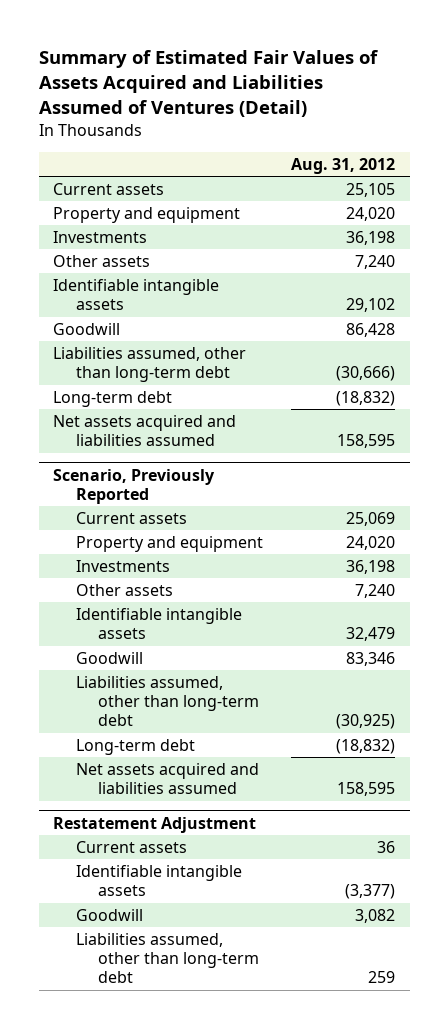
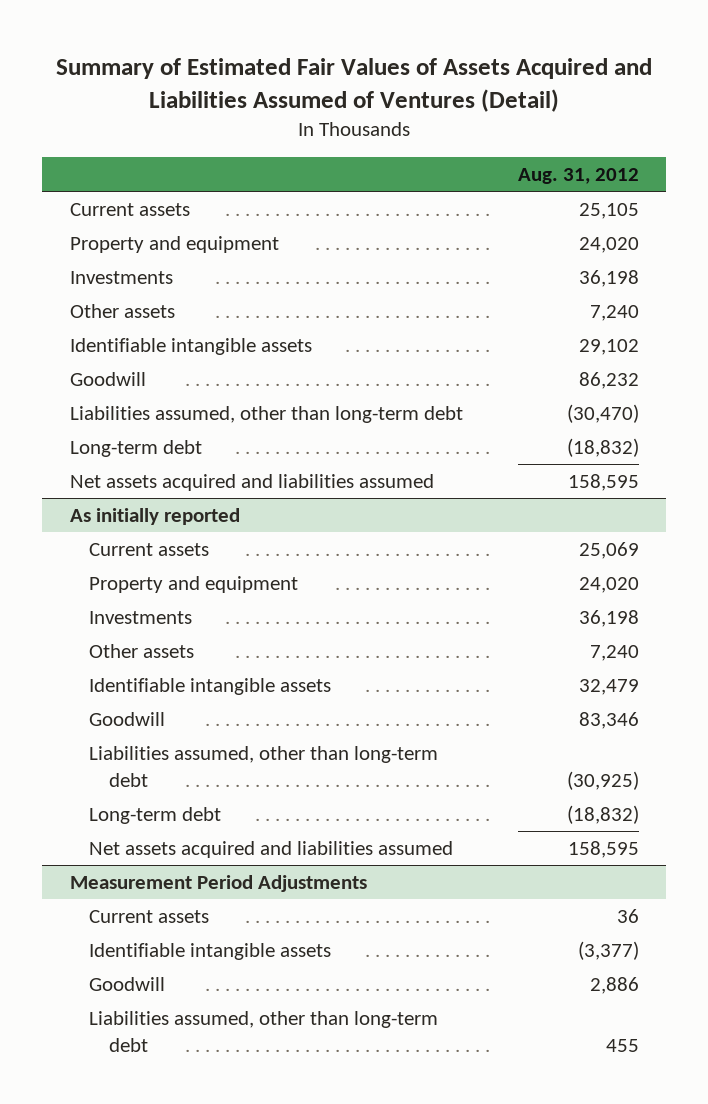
[346,323,396,338] 86,428 -> [578,371,639,389] 86,232
[336,366,396,382] (30,666) -> [566,403,639,423] (30,470)
[53,468,216,504] Scenario, Previously Reported -> none
none -> [69,507,240,525] As initially reported
[53,816,257,833] Restatement Adjustment -> none
none -> [69,874,367,892] Measurement Period Adjustments
[355,909,396,924] 3,082 -> [589,976,639,994] 2,886
[368,971,396,984] 259 -> [605,1038,639,1052] 455

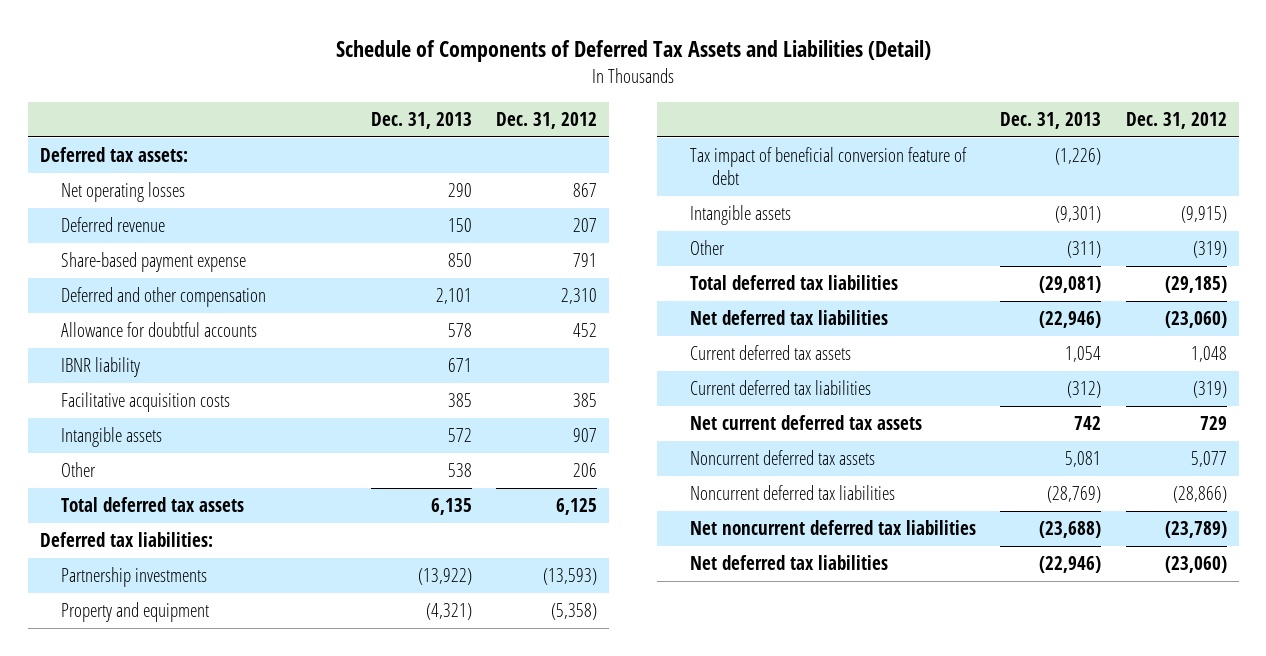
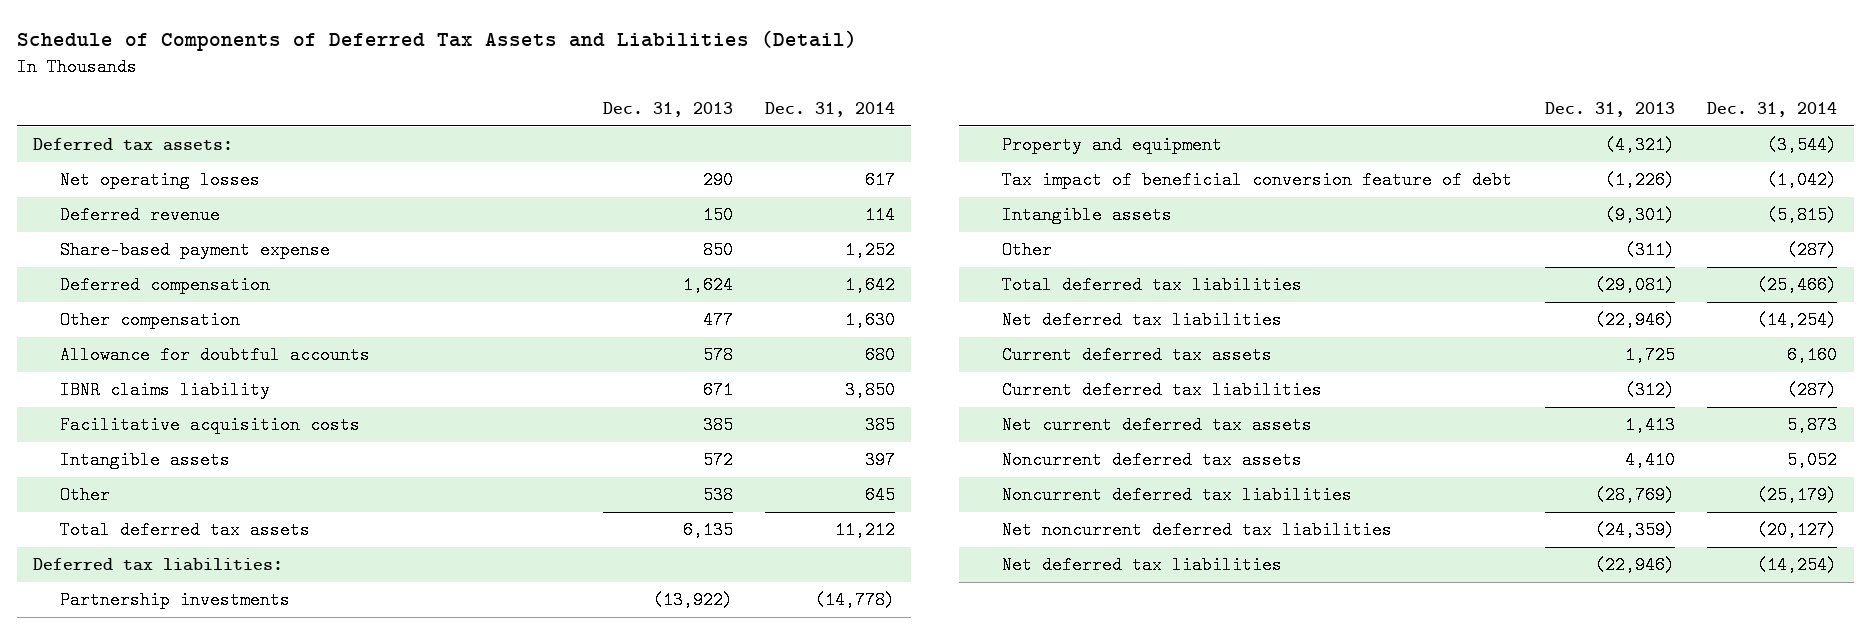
[496,112,598,130] Dec. 31, 2012 -> none
none -> [765,101,896,117] Dec. 31, 2014
none -> [60,276,271,295] Deferred compensation
[61,287,267,308] Deferred and other compensation -> [60,311,241,330] Other compensation
[436,288,473,305] 2,101 -> [702,311,733,330] 477
[61,357,141,378] IBNR liability -> [60,381,271,400] IBNR claims liability
[1065,346,1102,363] 1,054 -> [1624,346,1675,365] 1,725
[1074,416,1102,431] 742 -> [1624,416,1675,435] 1,413
[1065,451,1102,468] 5,081 -> [1624,451,1675,470] 4,410
[1039,521,1102,539] (23,688) -> [1594,521,1675,540] (24,359)

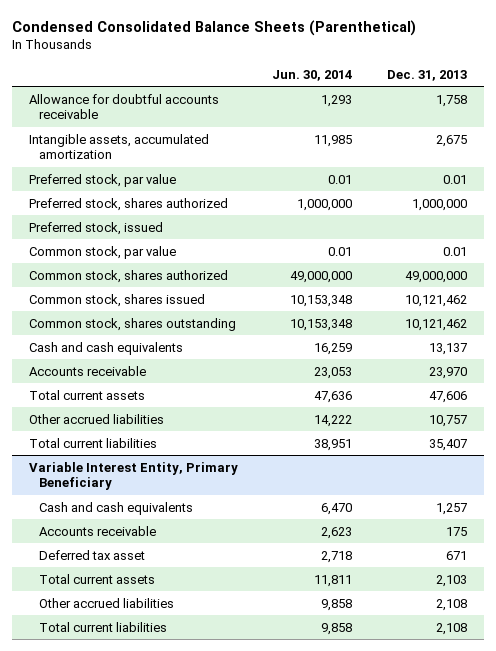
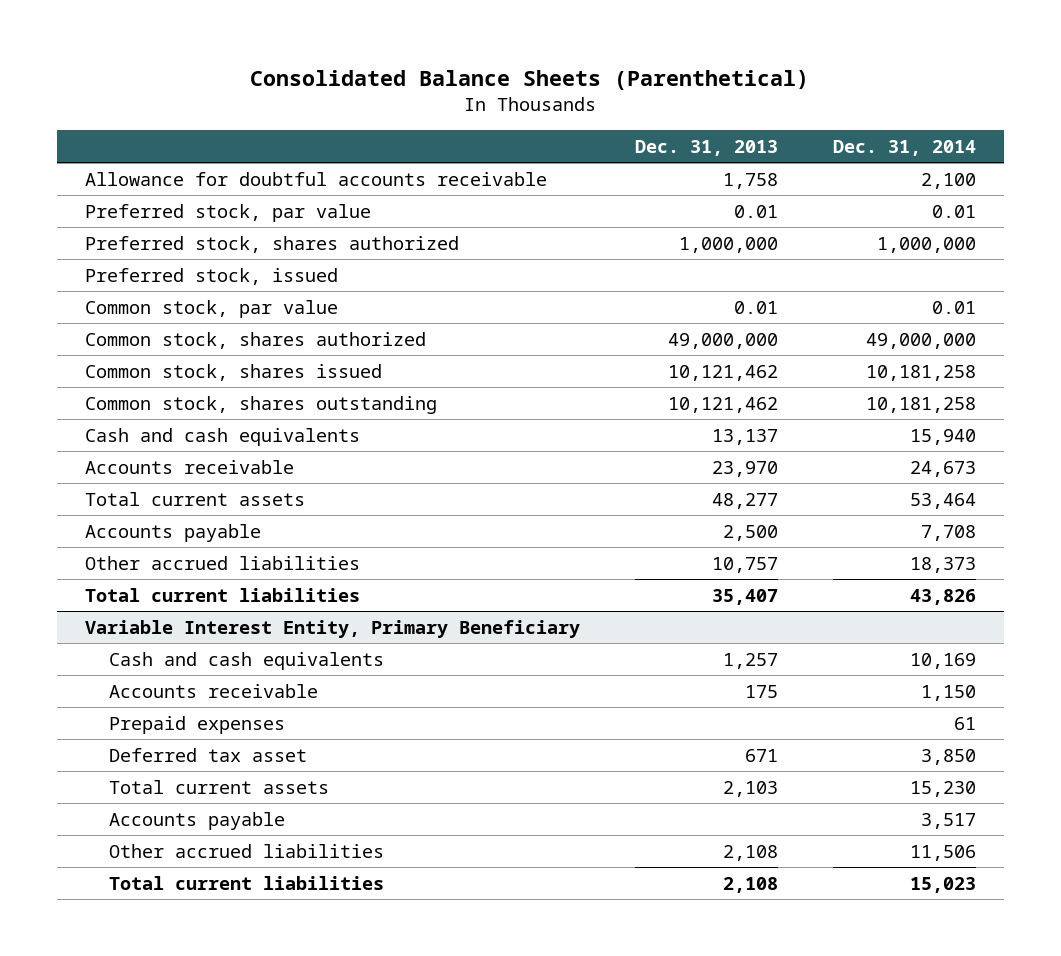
[12,19,417,36] Condensed Consolidated Balance Sheets (Parenthetical) -> [250,70,810,91] Consolidated Balance Sheets (Parenthetical)
[272,69,353,81] Jun. 30, 2014 -> none
none -> [833,139,977,156] Dec. 31, 2014
[29,133,210,160] Intangible assets, accumulated amortization -> none
[428,390,467,403] 47,606 -> [711,492,778,509] 48,277
none -> [84,523,261,542] Accounts payable
none -> [108,715,285,734] Prepaid expenses
none -> [108,811,285,830] Accounts payable

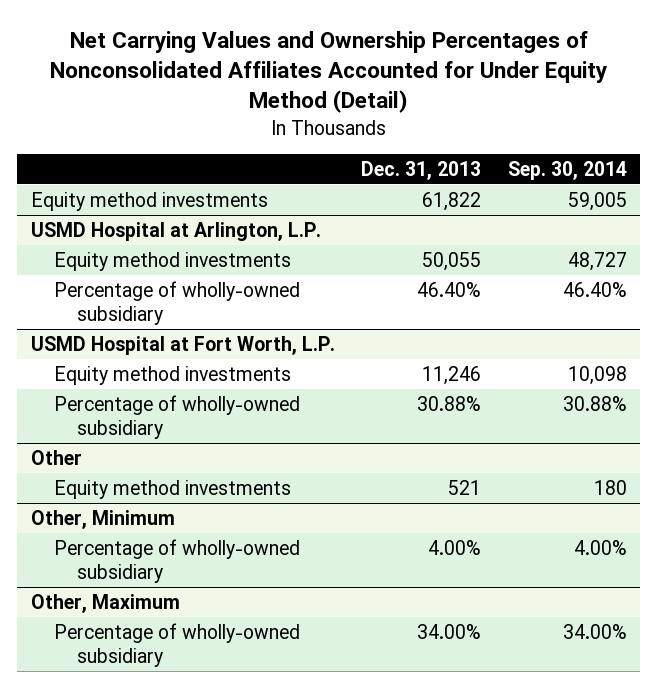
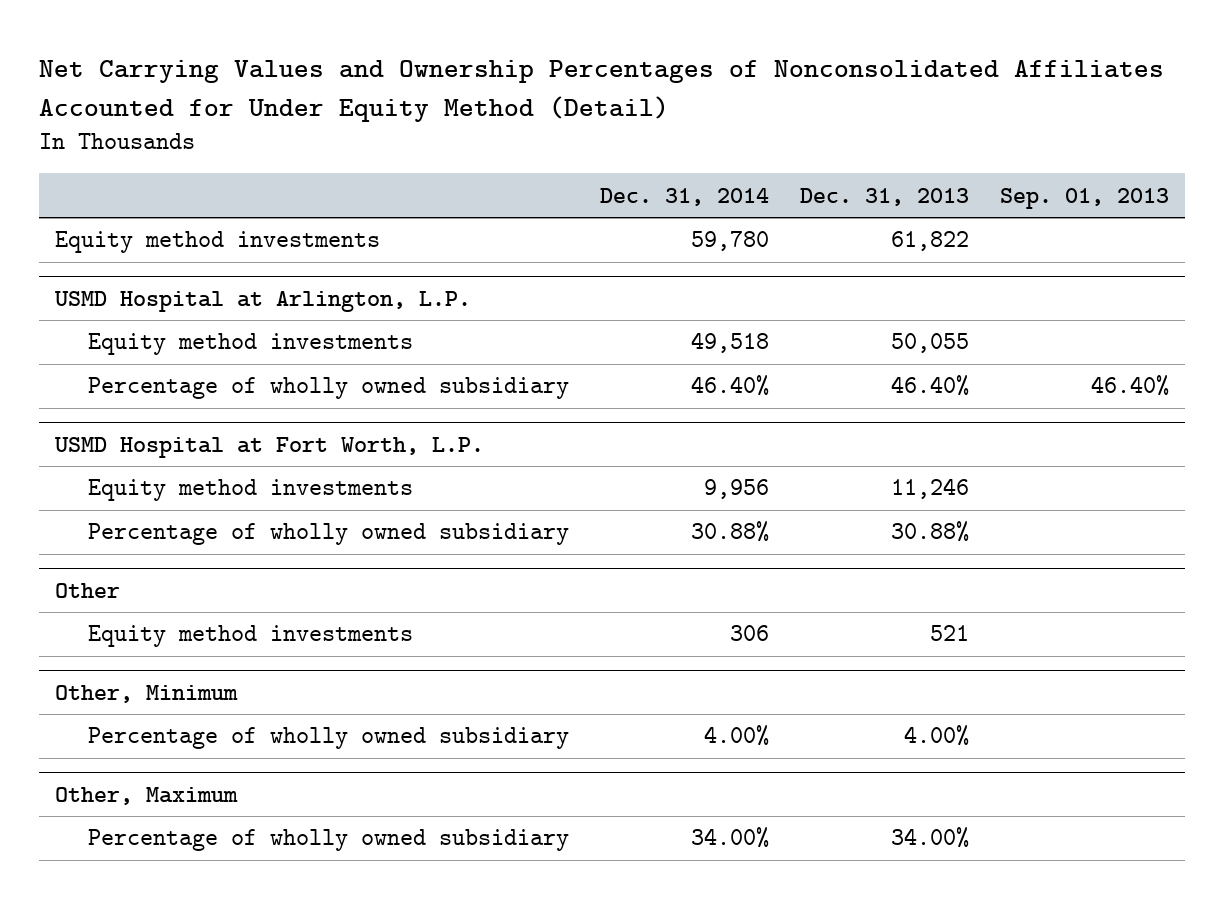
[507,161,627,181] Sep. 30, 2014 -> none
none -> [599,187,769,206] Dec. 31, 2014
none -> [1000,187,1170,209] Sep. 01, 2013
[53,280,300,325] Percentage of wholly-owned subsidiary -> [87,377,569,400] Percentage of wholly owned subsidiary
[53,394,300,439] Percentage of wholly-owned subsidiary -> [87,523,569,546] Percentage of wholly owned subsidiary
[53,538,300,583] Percentage of wholly-owned subsidiary -> [87,727,569,750] Percentage of wholly owned subsidiary
[53,622,300,667] Percentage of wholly-owned subsidiary -> [87,829,569,852] Percentage of wholly owned subsidiary

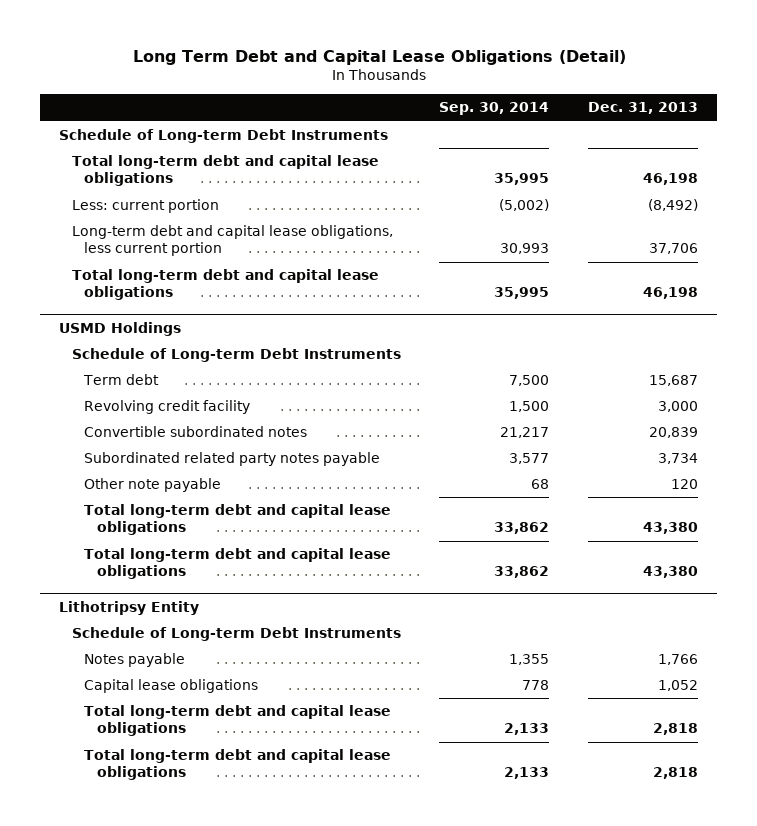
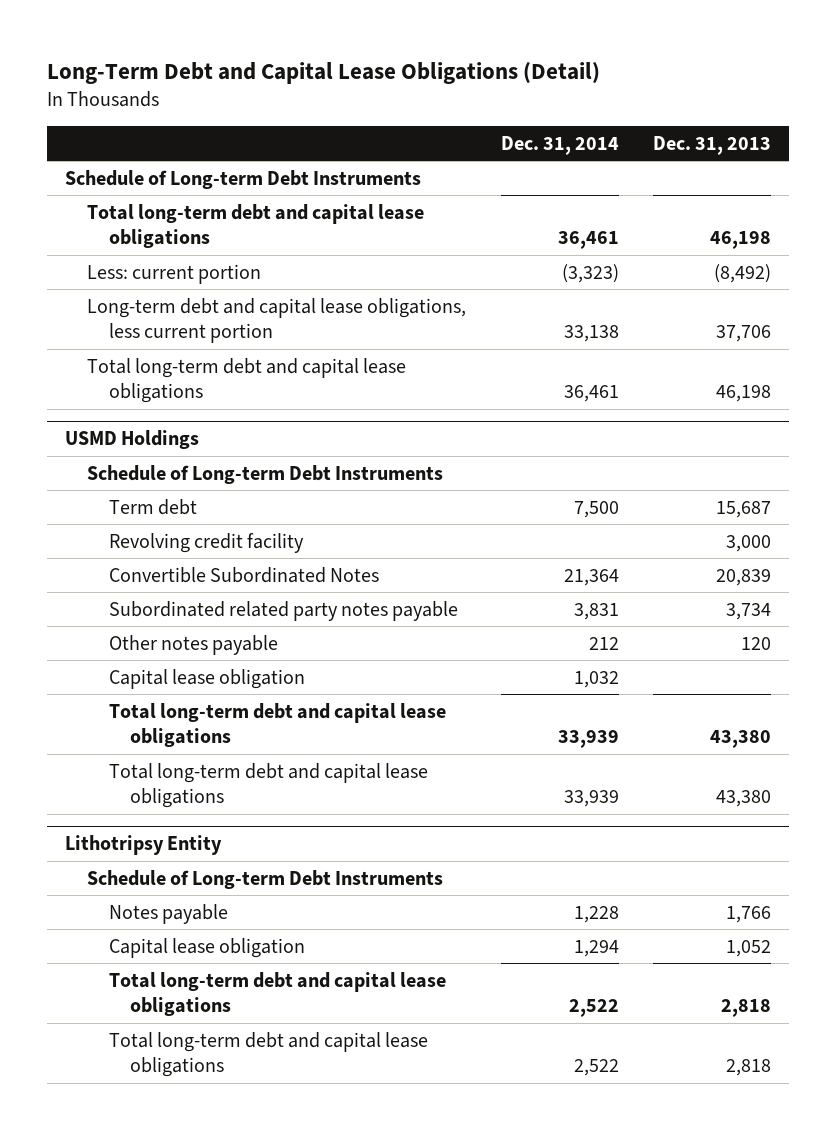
[132,49,626,65] Long Term Debt and Capital Lease Obligations (Detail) -> [47,61,601,84] Long-Term Debt and Capital Lease Obligations (Detail)
[439,102,550,116] Sep. 30, 2014 -> none
none -> [500,135,619,155] Dec. 31, 2014
[84,426,308,438] Convertible subordinated notes -> [108,566,379,583] Convertible Subordinated Notes
[84,478,222,493] Other note payable -> [108,634,278,655] Other notes payable
none -> [108,668,305,689] Capital lease obligation
[84,679,259,694] Capital lease obligations -> [108,937,305,958] Capital lease obligation

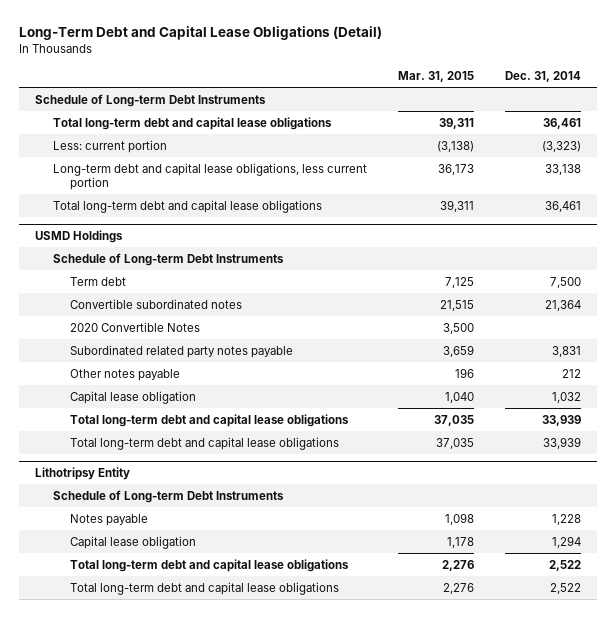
[653,135,772,155] Dec. 31, 2013 -> none
none -> [397,71,474,83] Mar. 31, 2015
[108,532,304,553] Revolving credit facility -> none
[108,566,379,583] Convertible Subordinated Notes -> [70,298,243,309] Convertible subordinated notes
none -> [70,321,201,332] 2020 Convertible Notes

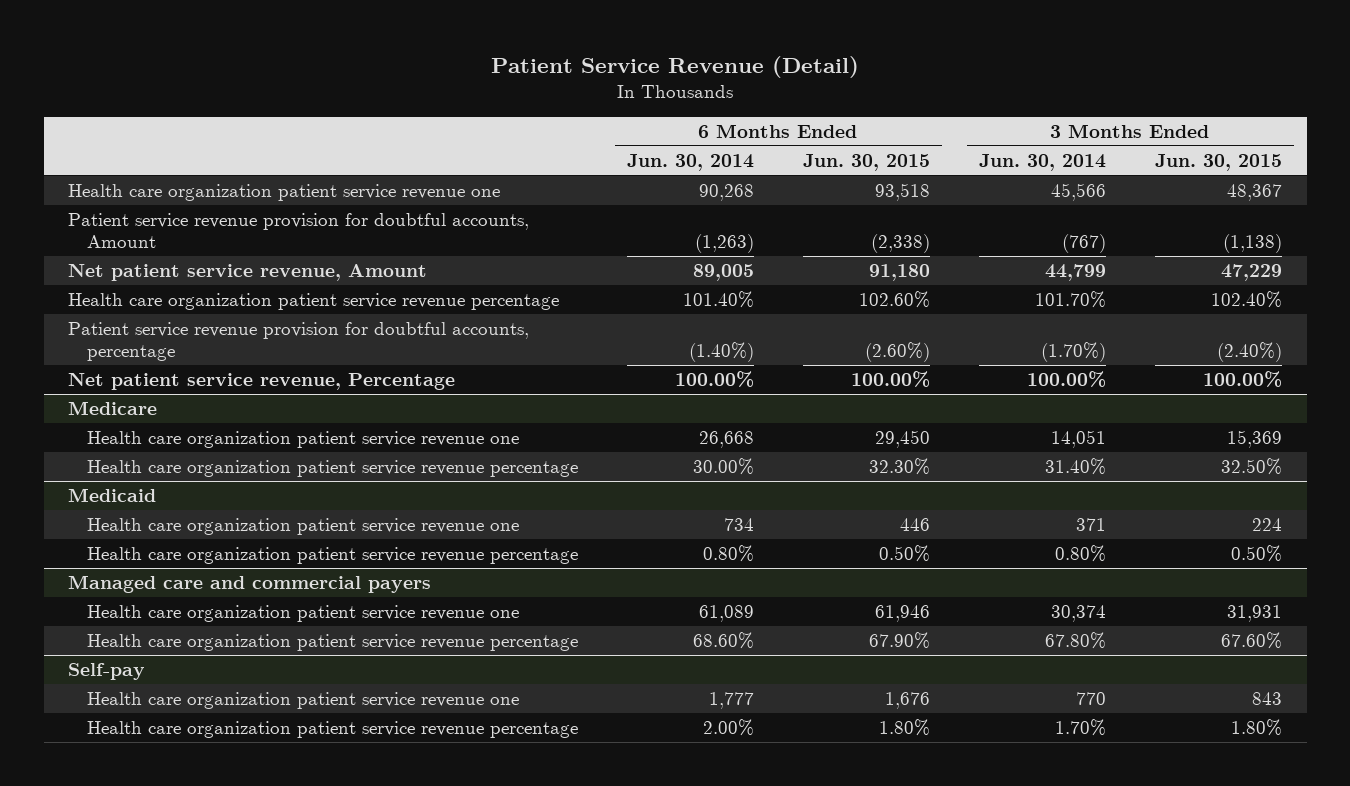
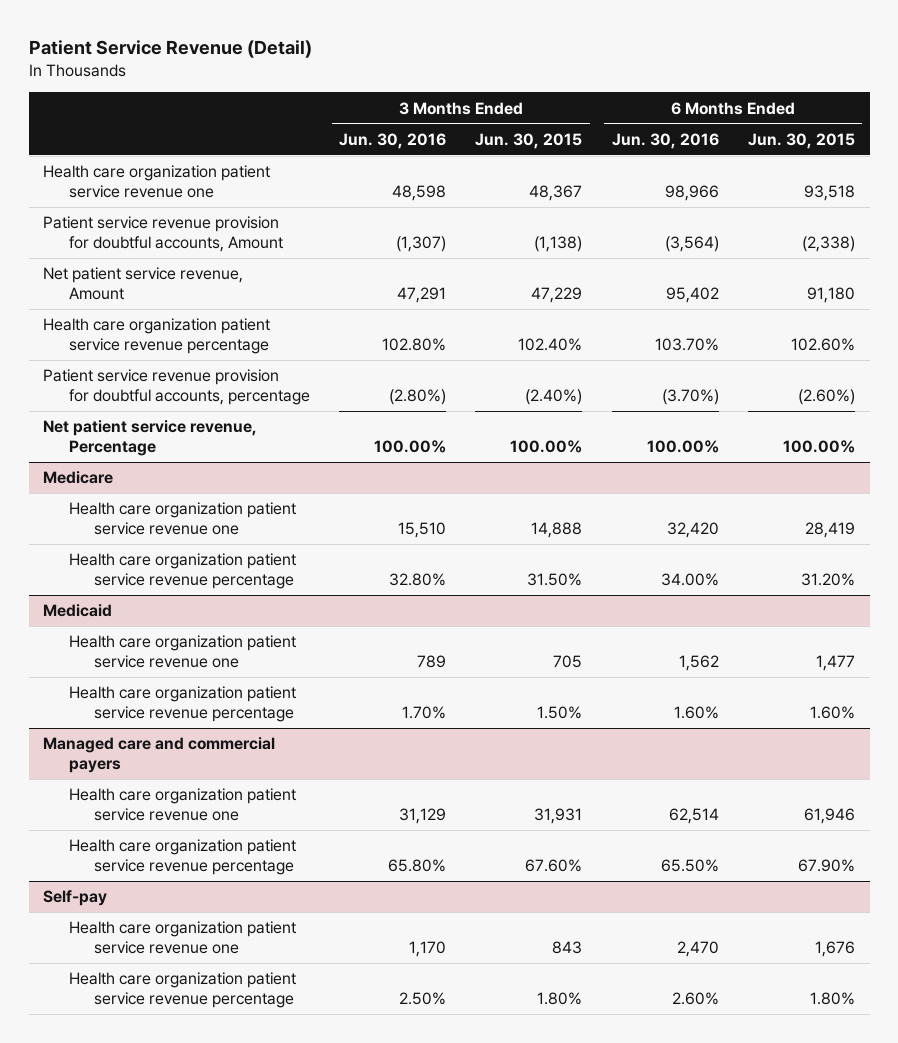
[626,153,754,171] Jun. 30, 2014 -> none
[978,153,1106,171] Jun. 30, 2014 -> none
none -> [339,132,447,149] Jun. 30, 2016
none -> [611,132,719,149] Jun. 30, 2016
[874,429,930,448] 29,450 -> [804,521,855,538] 28,419
[1226,429,1282,448] 15,369 -> [531,521,583,538] 14,888
[868,457,930,475] 32.30% -> [800,572,855,586] 31.20%
[1220,457,1282,475] 32.50% -> [527,572,583,586] 31.50%
[899,517,930,531] 446 -> [815,654,855,671] 1,477
[1251,517,1282,531] 224 -> [553,654,583,668] 705
[878,544,930,562] 0.50% -> [809,705,855,719] 1.60%
[1230,544,1282,562] 0.50% -> [537,705,583,719] 1.50%

